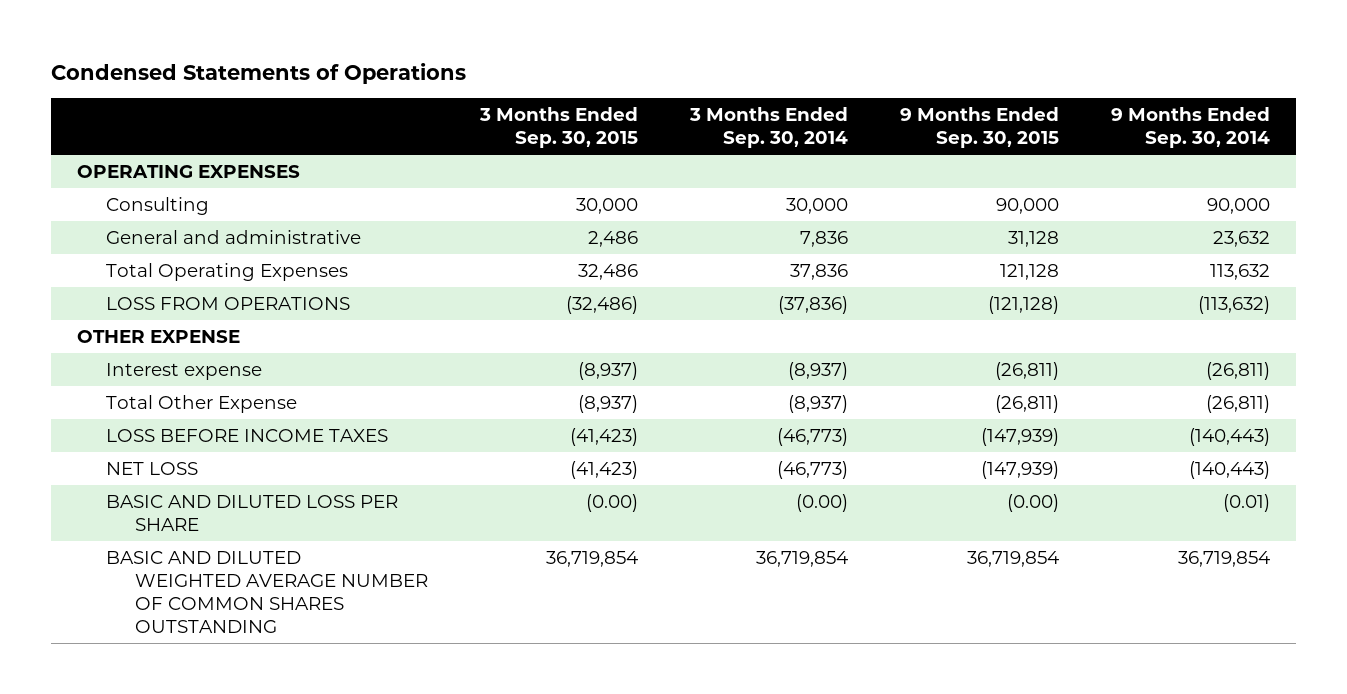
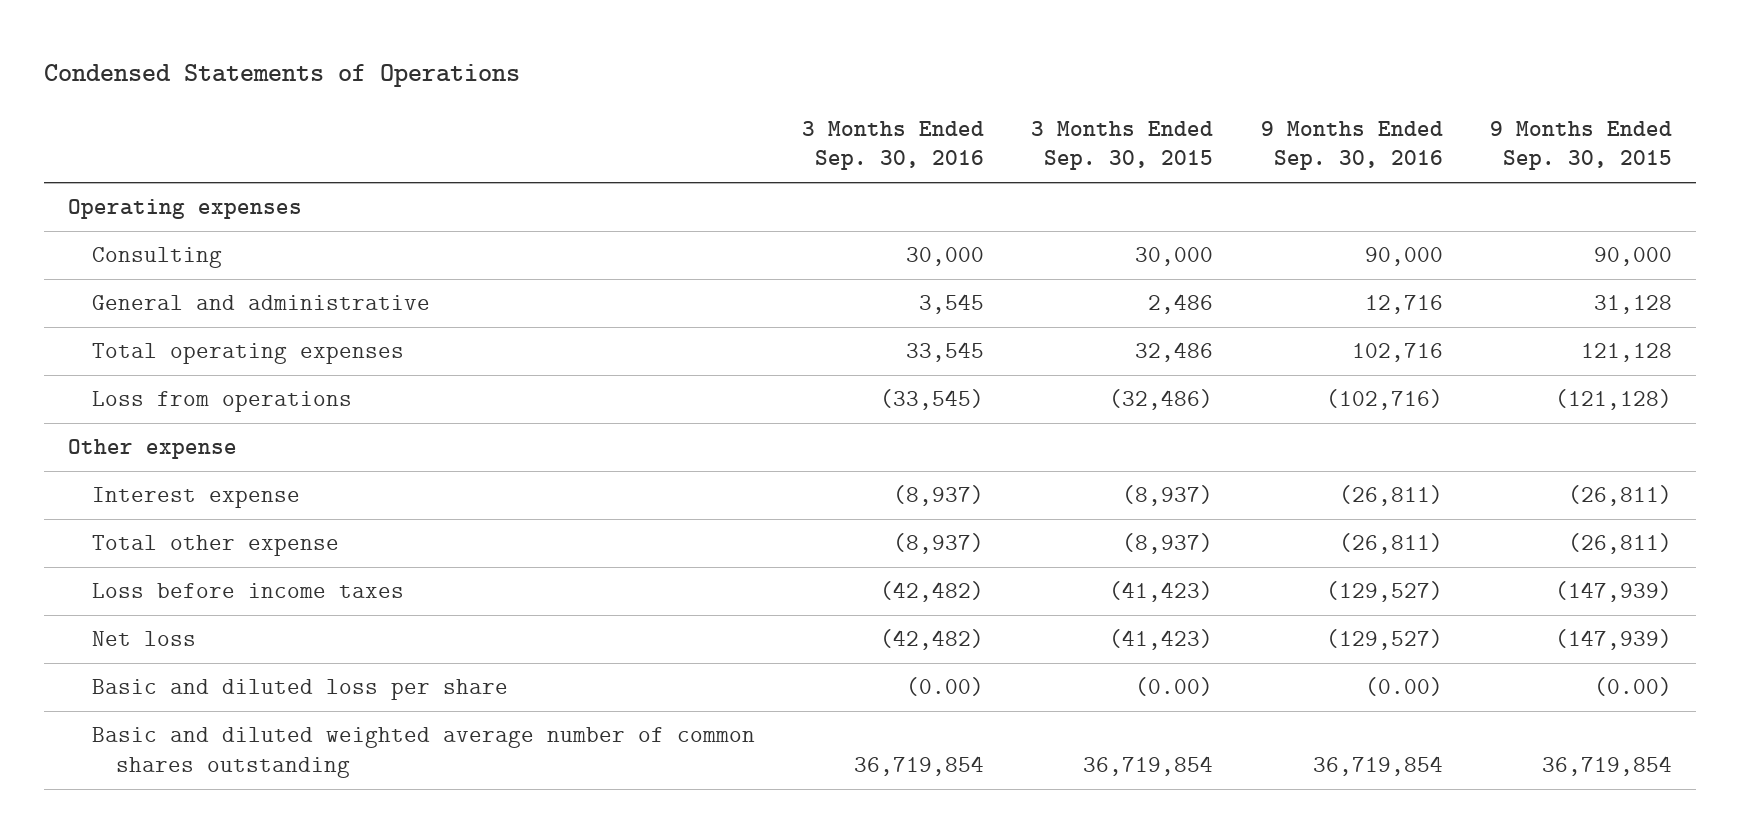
[689,106,849,148] 3 Months Ended Sep. 30, 2014 -> none
[1111,106,1271,148] 9 Months Ended Sep. 30, 2014 -> none
none -> [802,120,985,171] 3 Months Ended Sep. 30, 2016
none -> [1260,120,1443,171] 9 Months Ended Sep. 30, 2016
[77,164,301,178] OPERATING EXPENSES -> [68,199,303,220] Operating expenses
[106,262,349,281] Total Operating Expenses -> [91,343,404,365] Total operating expenses
[106,296,351,310] LOSS FROM OPERATIONS -> [91,391,352,413] Loss from operations
[77,329,241,343] OTHER EXPENSE -> [68,439,238,460] Other expense
[106,394,298,413] Total Other Expense -> [91,535,339,557] Total other expense
[106,428,389,442] LOSS BEFORE INCOME TAXES -> [91,583,404,599] Loss before income taxes
[106,461,199,475] NET LOSS -> [91,631,196,647] Net loss
[106,494,399,531] BASIC AND DILUTED LOSS PER SHARE -> [91,679,508,701] Basic and diluted loss per share
[106,550,429,633] BASIC AND DILUTED WEIGHTED AVERAGE NUMBER OF COMMON SHARES OUTSTANDING -> [91,727,755,779] Basic and diluted weighted average number of common shares outstanding

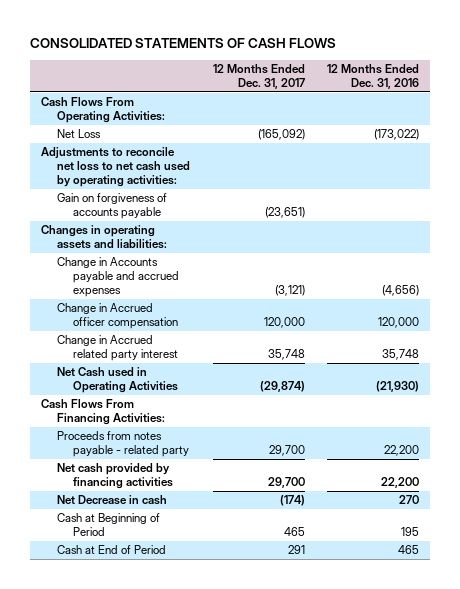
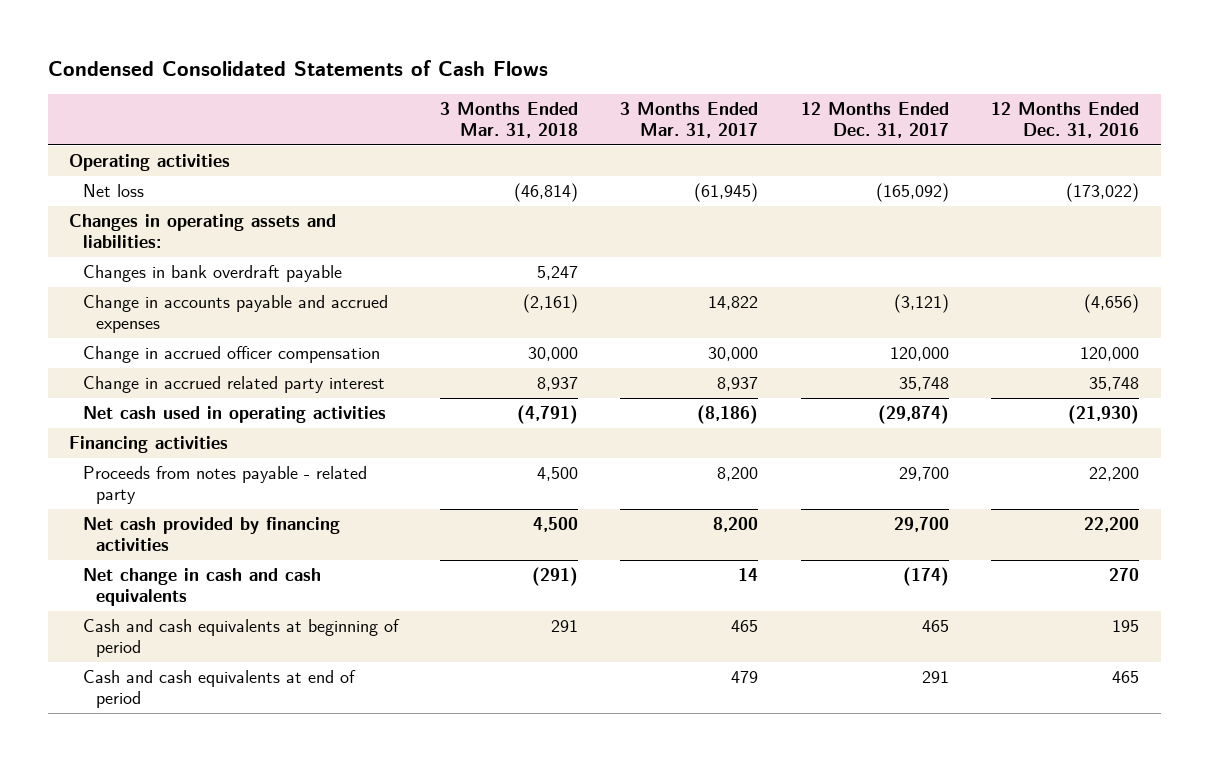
[29,37,336,48] CONSOLIDATED STATEMENTS OF CASH FLOWS -> [48,59,549,76] Condensed Consolidated Statements of Cash Flows
none -> [440,102,579,138] 3 Months Ended Mar. 31, 2018
none -> [620,102,759,138] 3 Months Ended Mar. 31, 2017
[41,147,191,188] Adjustments to reconcile net loss to net cash used by operating activities: -> none
[57,193,168,220] Gain on forgiveness of accounts payable -> none
[41,97,166,124] Cash Flows From Operating Activities: -> [69,154,231,172] Operating activities
[57,129,102,139] Net Loss -> [82,184,144,198] Net loss
none -> [82,265,342,283] Changes in bank overdraft payable
[57,257,180,298] Change in Accounts payable and accrued expenses -> [82,295,388,334] Change in accounts payable and accrued expenses
[57,303,179,330] Change in Accrued officer compensation -> [82,346,380,364] Change in accrued officer compensation
[57,335,179,362] Change in Accrued related party interest -> [82,376,385,394] Change in accrued related party interest
[57,367,179,394] Net Cash used in Operating Activities -> [82,406,386,424] Net cash used in operating activities
[41,399,166,426] Cash Flows From Financing Activities: -> [69,436,229,454] Financing activities
[57,495,168,506] Net Decrease in cash -> [82,568,321,607] Net change in cash and cash equivalents
[57,513,161,537] Cash at Beginning of Period -> [82,619,400,658] Cash and cash equivalents at beginning of period
[57,545,167,555] Cash at End of Period -> [82,670,356,709] Cash and cash equivalents at end of period

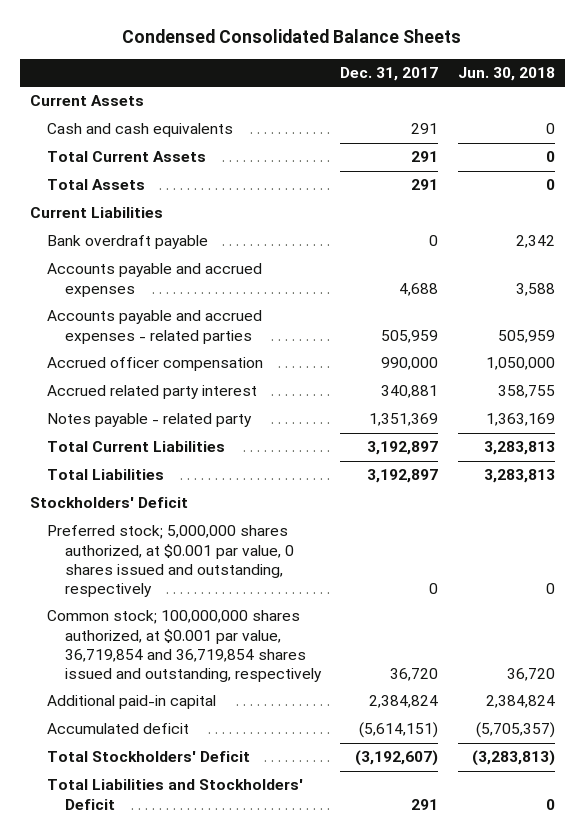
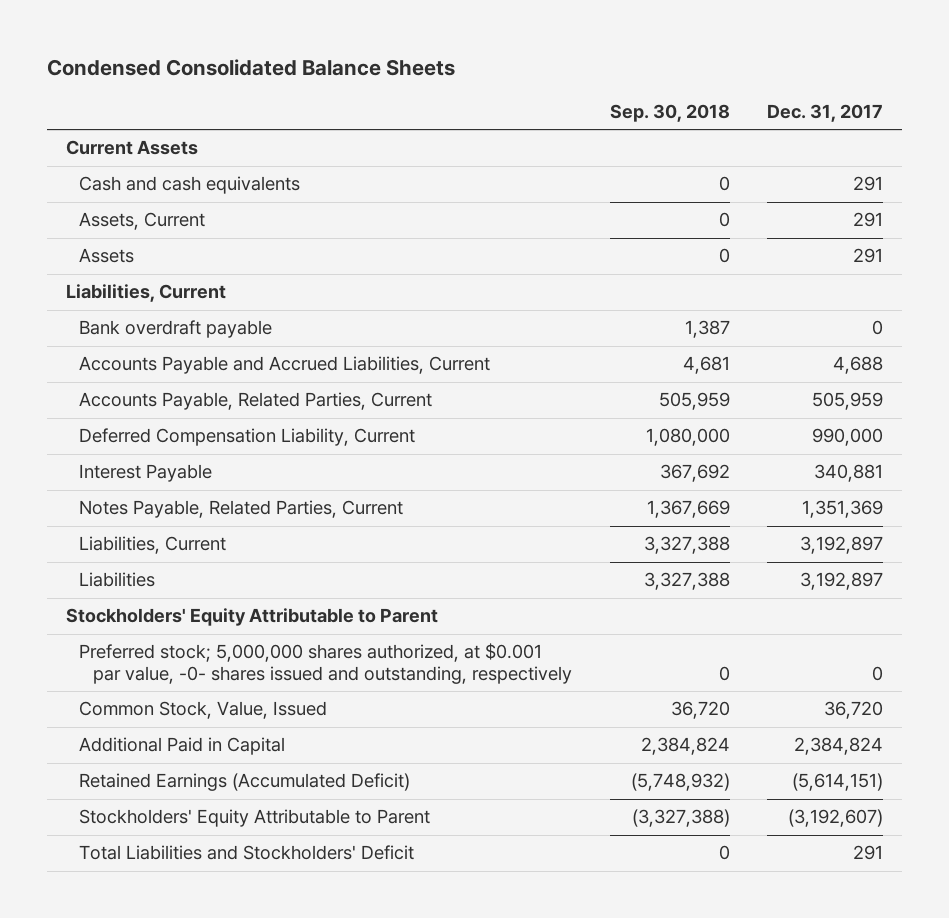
[458,66,556,81] Jun. 30, 2018 -> none
none -> [609,103,730,122] Sep. 30, 2018
[47,151,207,163] Total Current Assets -> [79,212,206,231] Assets, Current
[47,179,146,191] Total Assets -> [79,248,135,264] Assets
[29,207,163,219] Current Liabilities -> [65,284,226,303] Liabilities, Current
[47,263,263,297] Accounts payable and accrued expenses -> [79,356,491,375] Accounts Payable and Accrued Liabilities, Current
[47,310,263,344] Accounts payable and accrued expenses - related parties -> [79,392,433,411] Accounts Payable, Related Parties, Current
[47,357,264,372] Accrued officer compensation -> [79,428,416,447] Deferred Compensation Liability, Current
[47,385,258,400] Accrued related party interest -> [79,464,213,483] Interest Payable
[47,413,253,428] Notes payable - related party -> [79,500,404,519] Notes Payable, Related Parties, Current
[47,441,226,453] Total Current Liabilities -> [79,536,227,555] Liabilities, Current
[47,469,165,481] Total Liabilities -> [79,572,156,588] Liabilities
[29,497,188,509] Stockholders' Deficit -> [65,608,438,627] Stockholders' Equity Attributable to Parent
[47,525,294,598] Preferred stock; 5,000,000 shares authorized, at $0.001 par value, 0 shares issued and outstanding, respectively -> [79,643,572,684] Preferred stock; 5,000,000 shares authorized, at $0.001 par value, -0- shares issued and outstanding, respectively
[47,610,322,683] Common stock; 100,000,000 shares authorized, at $0.001 par value, 36,719,854 and 36,719,854 shares issued and outstanding, respectively -> [79,701,328,720] Common Stock, Value, Issued
[47,695,217,710] Additional paid-in capital -> [79,737,286,756] Additional Paid in Capital
[47,723,190,735] Accumulated deficit -> [79,773,411,792] Retained Earnings (Accumulated Deficit)
[47,751,251,763] Total Stockholders' Deficit -> [79,809,431,828] Stockholders' Equity Attributable to Parent

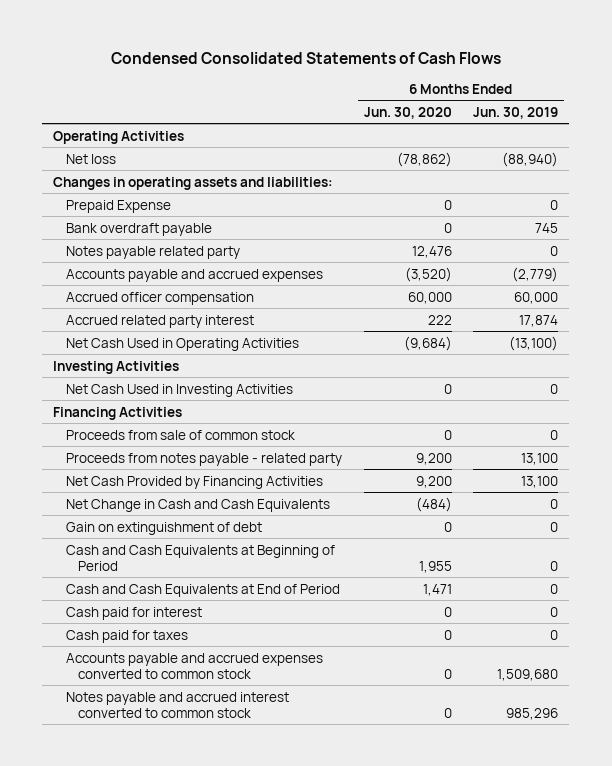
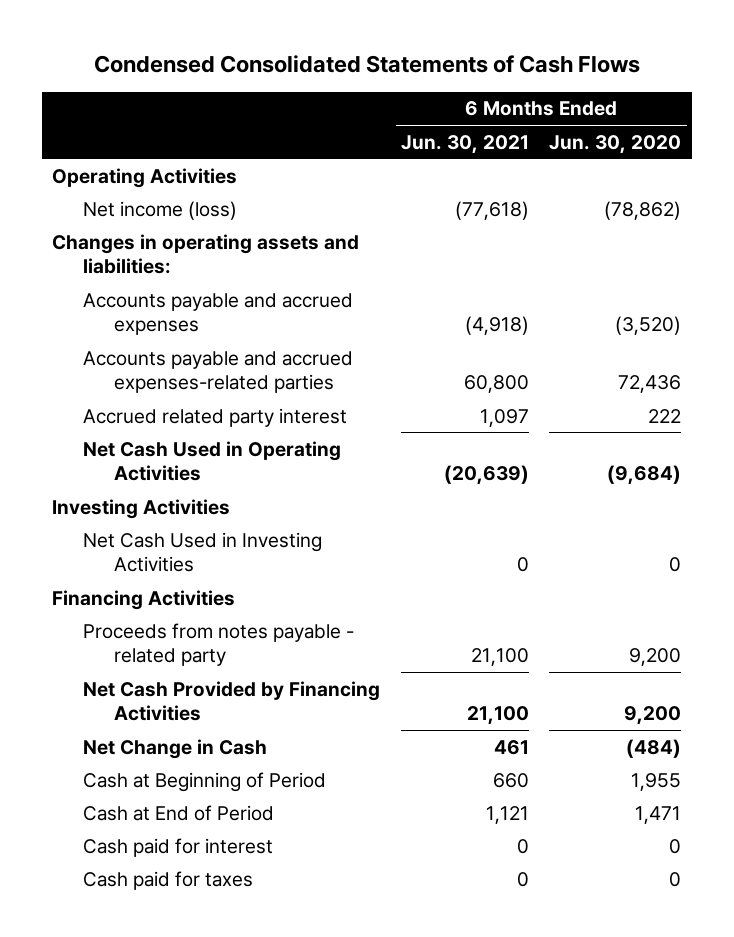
[473,106,559,119] Jun. 30, 2019 -> none
none -> [400,134,529,154] Jun. 30, 2021
[65,153,116,164] Net loss -> [83,200,238,220] Net income (loss)
[65,199,171,213] Prepaid Expense -> none
[65,222,212,236] Bank overdraft payable -> none
[65,245,240,259] Notes payable related party -> none
[65,291,254,305] Accrued officer compensation -> none
none -> [83,350,354,394] Accounts payable and accrued expenses-related parties
[65,429,295,440] Proceeds from sale of common stock -> none
[65,521,262,535] Gain on extinguishment of debt -> none
[65,498,330,512] Net Change in Cash and Cash Equivalents -> [83,738,268,759] Net Change in Cash
[65,544,335,571] Cash and Cash Equivalents at Beginning of Period -> [83,771,327,792] Cash at Beginning of Period
[65,583,340,597] Cash and Cash Equivalents at End of Period -> [83,804,275,821] Cash at End of Period
[65,652,323,679] Accounts payable and accrued expenses converted to common stock -> none
[65,691,289,718] Notes payable and accrued interest converted to common stock -> none

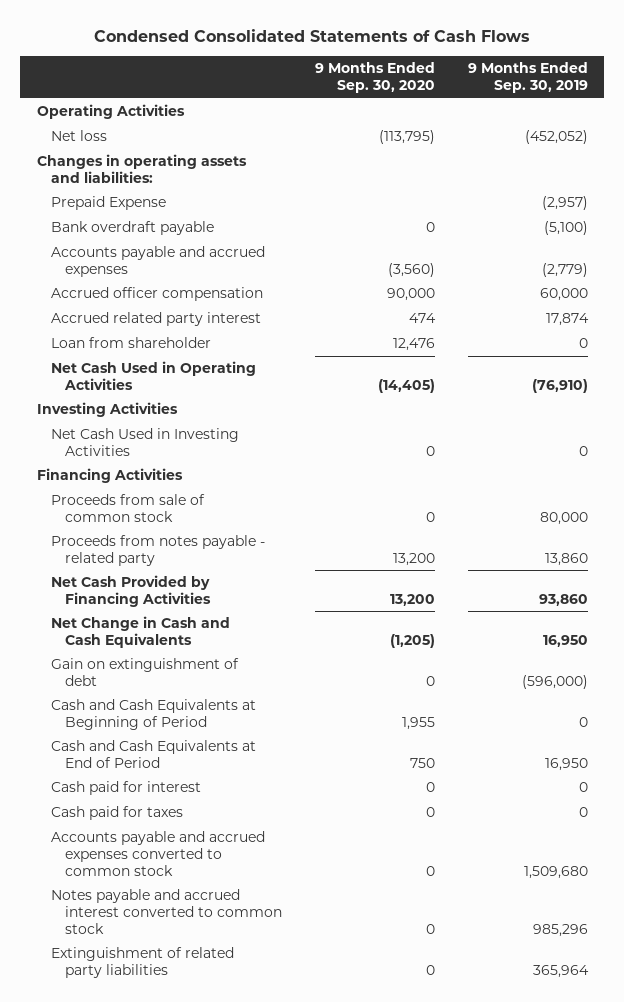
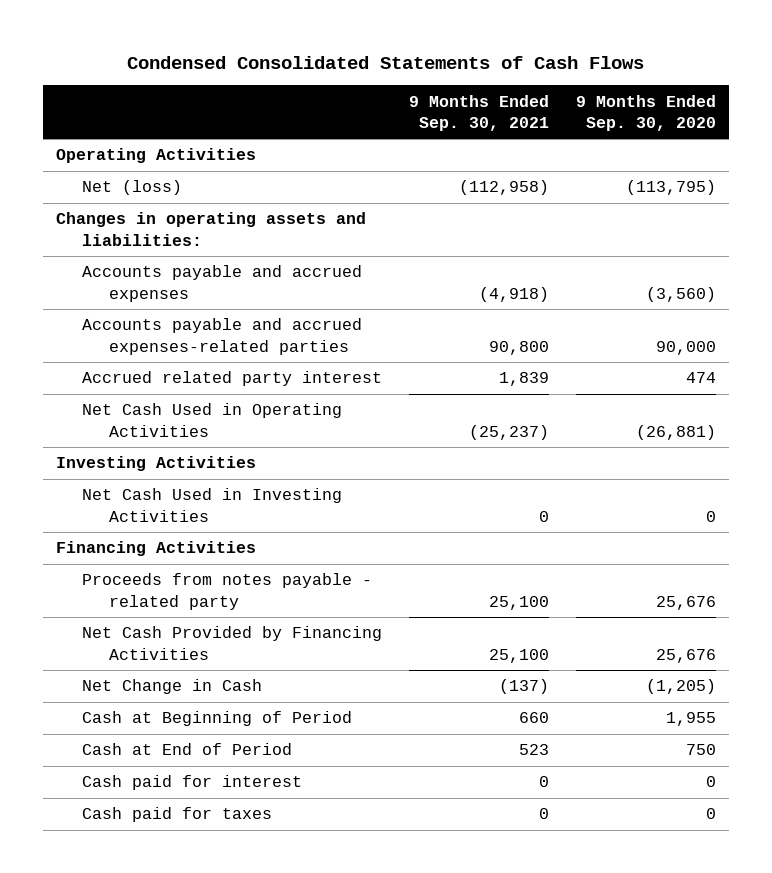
[467,62,588,94] 9 Months Ended Sep. 30, 2019 -> none
none -> [409,94,550,132] 9 Months Ended Sep. 30, 2021
[50,130,107,142] Net loss -> [82,180,183,196] Net (loss)
[50,196,166,211] Prepaid Expense -> none
[50,221,214,236] Bank overdraft payable -> none
[50,287,263,302] Accrued officer compensation -> [82,318,363,355] Accounts payable and accrued expenses-related parties
[50,337,211,349] Loan from shareholder -> none
[377,379,435,394] (14,405) -> [635,424,716,440] (26,881)
[50,494,205,523] Proceeds from sale of common stock -> none
[50,658,239,687] Gain on extinguishment of debt -> none
[392,553,435,567] 13,200 -> [655,595,716,610] 25,676
[389,594,435,607] 13,200 -> [655,648,716,663] 25,676
[50,616,230,649] Net Change in Cash and Cash Equivalents -> [82,679,263,695] Net Change in Cash
[50,699,256,731] Cash and Cash Equivalents at Beginning of Period -> [82,711,353,727] Cash at Beginning of Period
[50,740,256,769] Cash and Cash Equivalents at End of Period -> [82,743,293,756] Cash at End of Period
[50,831,265,876] Accounts payable and accrued expenses converted to common stock -> none
[50,889,282,934] Notes payable and accrued interest converted to common stock -> none
[50,947,234,979] Extinguishment of related party liabilities -> none

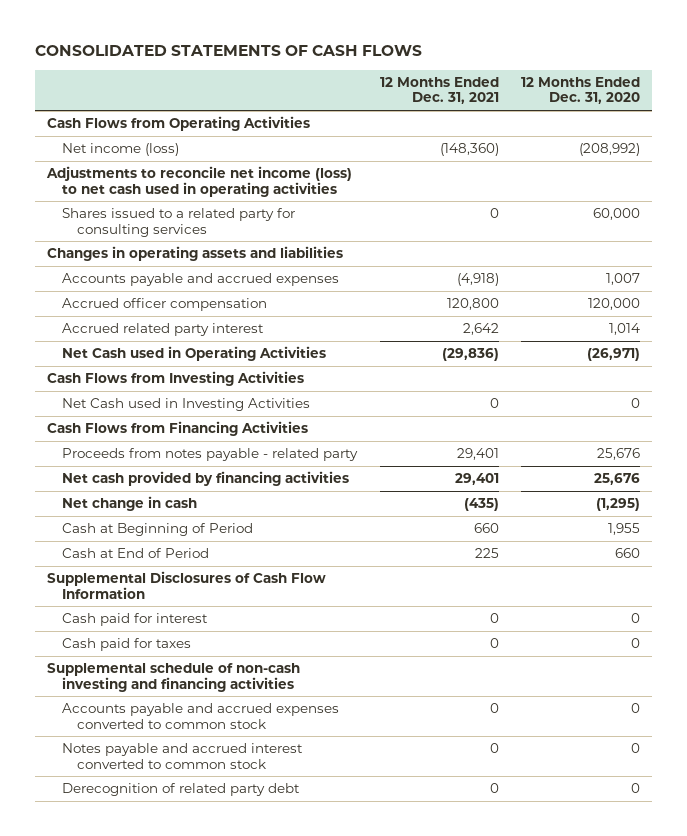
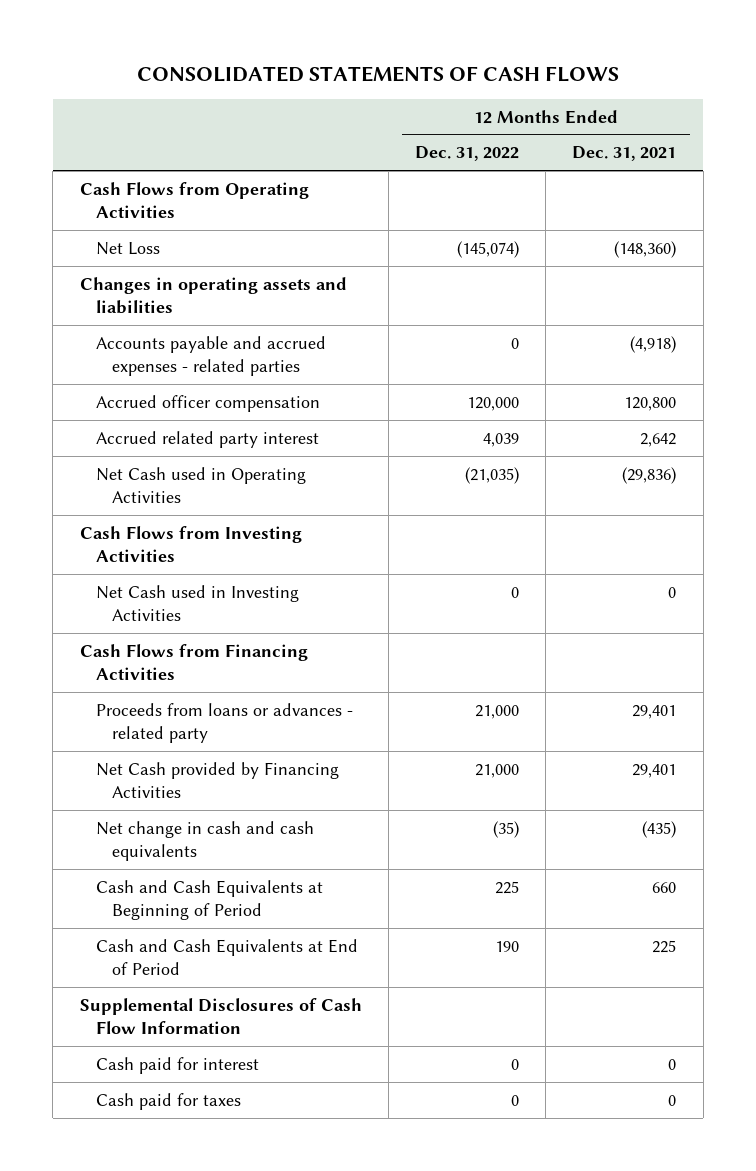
[521,76,641,105] 12 Months Ended Dec. 31, 2020 -> none
none -> [414,146,519,162] Dec. 31, 2022
[45,166,352,197] Adjustments to reconcile net income (loss) to net cash used in operating activities -> none
[61,208,295,237] Shares issued to a related party for consulting services -> none
[61,143,179,157] Net income (loss) -> [95,241,160,255] Net Loss
[61,273,339,287] Accounts payable and accrued expenses -> [95,335,326,376] Accounts payable and accrued expenses - related parties
[61,448,358,462] Proceeds from notes payable - related party -> [95,702,353,743] Proceeds from loans or advances - related party
[61,471,349,487] Net cash provided by financing activities -> [95,761,339,798] Net Cash provided by Financing Activities
[61,496,197,512] Net change in cash -> [95,820,314,861] Net change in cash and cash equivalents
[61,523,253,537] Cash at Beginning of Period -> [95,879,323,920] Cash and Cash Equivalents at Beginning of Period
[61,548,209,559] Cash at End of Period -> [95,938,358,975] Cash and Cash Equivalents at End of Period
[46,663,300,692] Supplemental schedule of non-cash investing and financing activities -> none
[61,703,339,729] Accounts payable and accrued expenses converted to common stock -> none
[61,743,303,769] Notes payable and accrued interest converted to common stock -> none
[61,783,300,797] Derecognition of related party debt -> none

